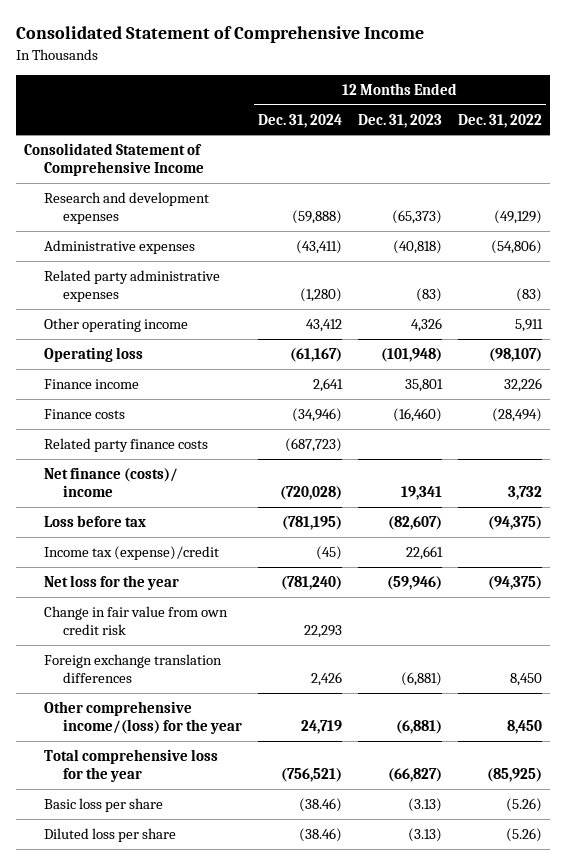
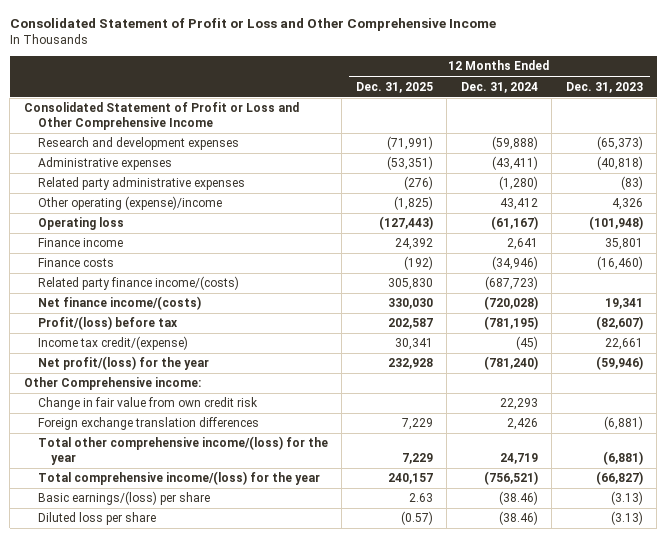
[15,26,424,44] Consolidated Statement of Comprehensive Income -> [9,18,496,32] Consolidated Statement of Profit or Loss and Other Comprehensive Income
[457,113,542,128] Dec. 31, 2022 -> none
none -> [355,81,433,93] Dec. 31, 2025
[23,143,204,176] Consolidated Statement of Comprehensive Income -> [23,102,299,131] Consolidated Statement of Profit or Loss and Other Comprehensive Income
[43,318,188,333] Other operating income -> [37,196,222,211] Other operating (expense)/income
[43,438,208,453] Related party finance costs -> [37,276,239,291] Related party finance income/(costs)
[43,467,178,497] Net finance (costs)/ income -> [37,296,201,311] Net finance income/(costs)
[43,515,146,528] Loss before tax -> [37,316,178,331] Profit/(loss) before tax
[43,546,219,561] Income tax (expense)/credit -> [37,336,188,351] Income tax credit/(expense)
[43,575,179,591] Net loss for the year -> [37,356,209,371] Net profit/(loss) for the year
none -> [23,377,201,391] Other Comprehensive income:
[43,701,243,734] Other comprehensive income/(loss) for the year -> [37,436,328,466] Total other comprehensive income/(loss) for the year
[43,749,218,782] Total comprehensive loss for the year -> [37,471,320,486] Total comprehensive income/(loss) for the year
[43,798,163,813] Basic loss per share -> [37,491,210,506] Basic earnings/(loss) per share

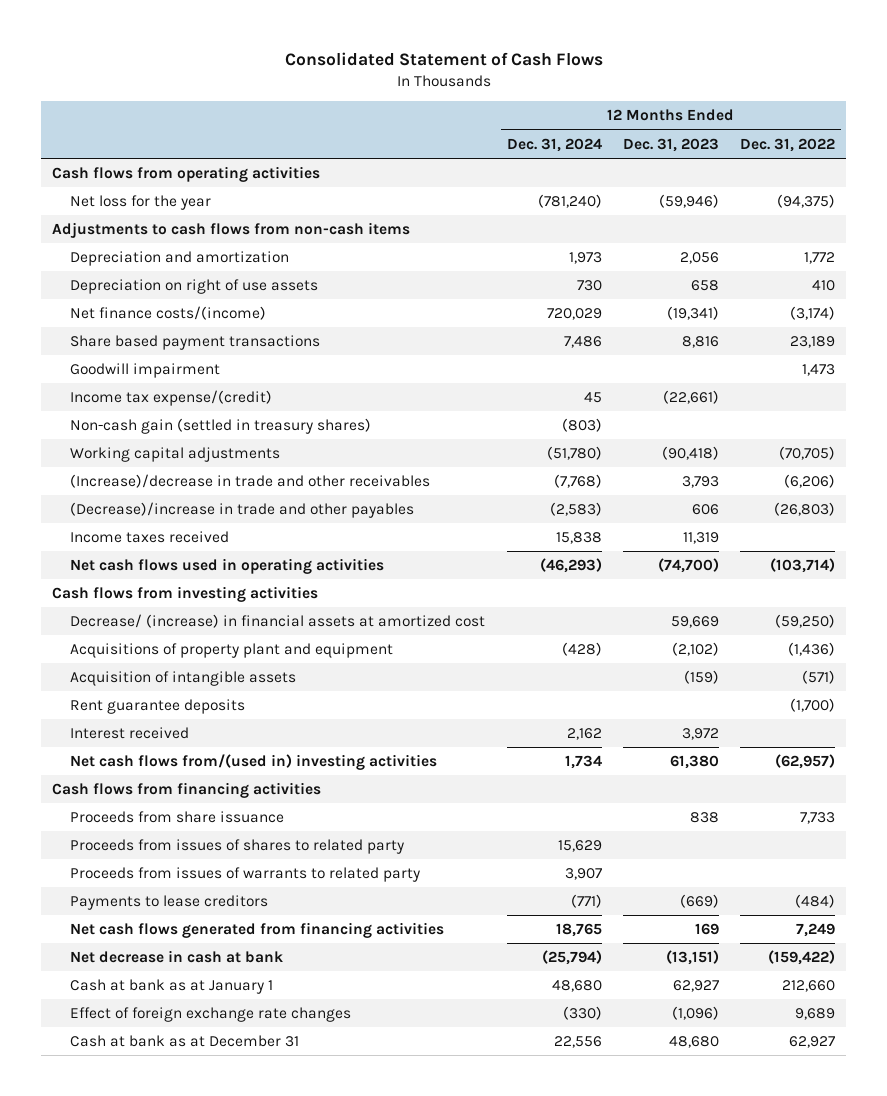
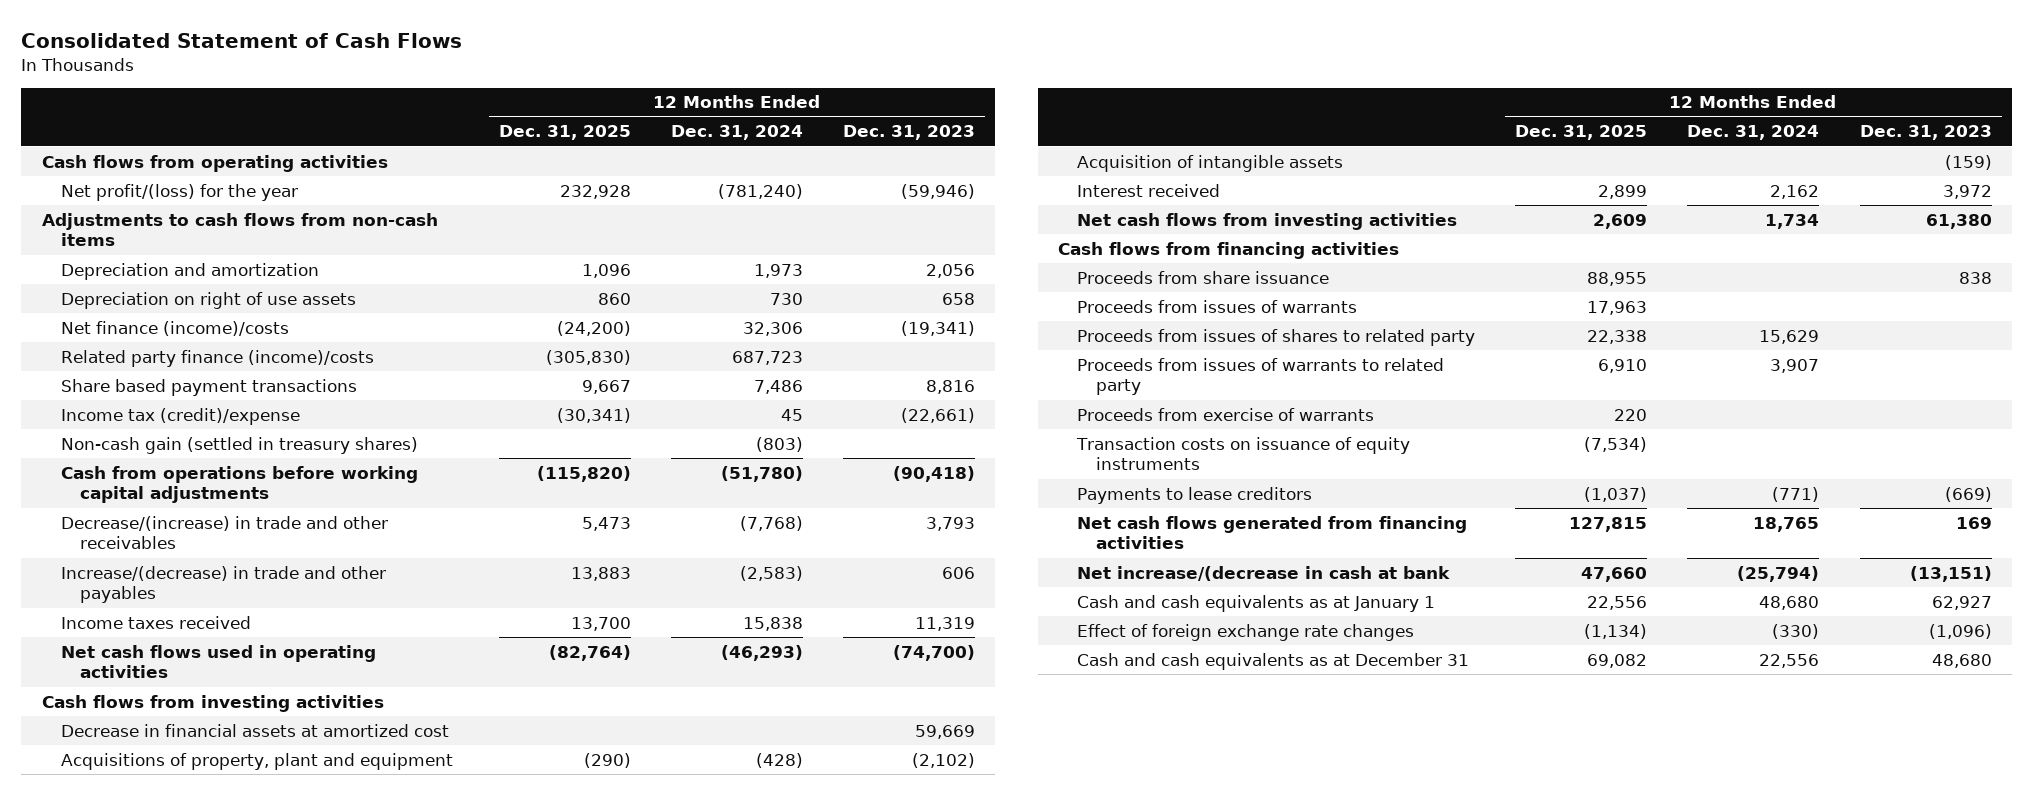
[740,137,836,152] Dec. 31, 2022 -> none
none -> [498,125,631,141] Dec. 31, 2025
[70,195,212,211] Net loss for the year -> [60,183,298,201] Net profit/(loss) for the year
[70,306,267,321] Net finance costs/(income) -> [60,320,289,336] Net finance (income)/costs
[546,308,602,321] 720,029 -> [743,321,804,336] 32,306
none -> [60,349,374,367] Related party finance (income)/costs
[70,363,221,379] Goodwill impairment -> none
[70,390,273,407] Income tax expense/(credit) -> [60,407,300,425] Income tax (credit)/expense
[70,447,281,463] Working capital adjustments -> [60,465,418,504] Cash from operations before working capital adjustments
[70,474,431,489] (Increase)/decrease in trade and other receivables -> [60,515,388,550] Decrease/(increase) in trade and other receivables
[70,502,415,519] (Decrease)/increase in trade and other payables -> [60,565,386,604] Increase/(decrease) in trade and other payables
[70,614,486,629] Decrease/ (increase) in financial assets at amortized cost -> [60,723,449,737] Decrease in financial assets at amortized cost
[70,643,394,659] Acquisitions of property plant and equipment -> [60,752,453,770] Acquisitions of property, plant and equipment
[70,699,246,715] Rent guarantee deposits -> none
[70,754,438,771] Net cash flows from/(used in) investing activities -> [1077,212,1458,230] Net cash flows from investing activities
none -> [1077,299,1358,313] Proceeds from issues of warrants
none -> [1077,407,1375,421] Proceeds from exercise of warrants
none -> [1076,436,1411,471] Transaction costs on issuance of equity instruments
[70,950,284,964] Net decrease in cash at bank -> [1077,565,1451,581] Net increase/(decrease in cash at bank
[70,979,274,995] Cash at bank as at January 1 -> [1077,594,1436,612] Cash and cash equivalents as at January 1
[70,1035,300,1048] Cash at bank as at December 31 -> [1077,652,1470,670] Cash and cash equivalents as at December 31

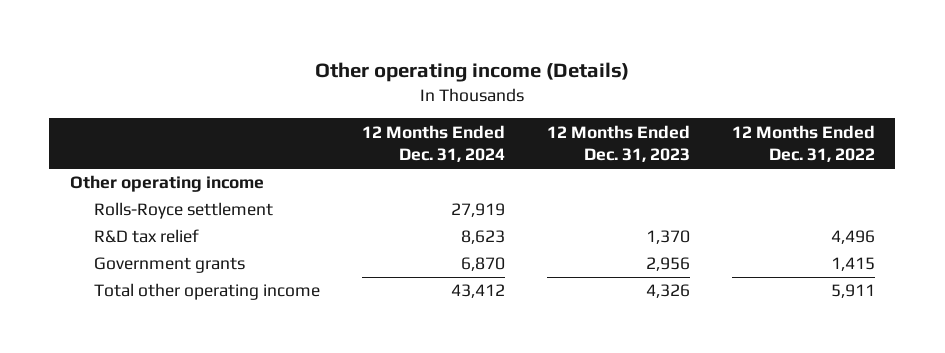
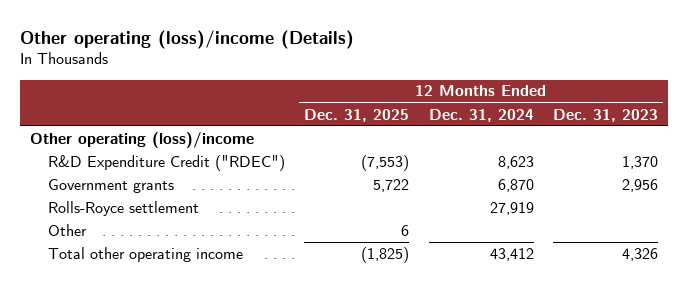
[315,61,630,82] Other operating income (Details) -> [19,29,354,49] Other operating (loss)/income (Details)
[731,124,875,163] 12 Months Ended Dec. 31, 2022 -> none
none -> [304,108,410,122] Dec. 31, 2025
[70,175,265,193] Other operating income -> [29,131,254,148] Other operating (loss)/income
[94,229,200,244] R&D tax relief -> [47,154,285,171] R&D Expenditure Credit ("RDEC")
[94,202,274,220] Rolls-Royce settlement -> [47,200,199,216] Rolls-Royce settlement
none -> [47,223,87,236] Other

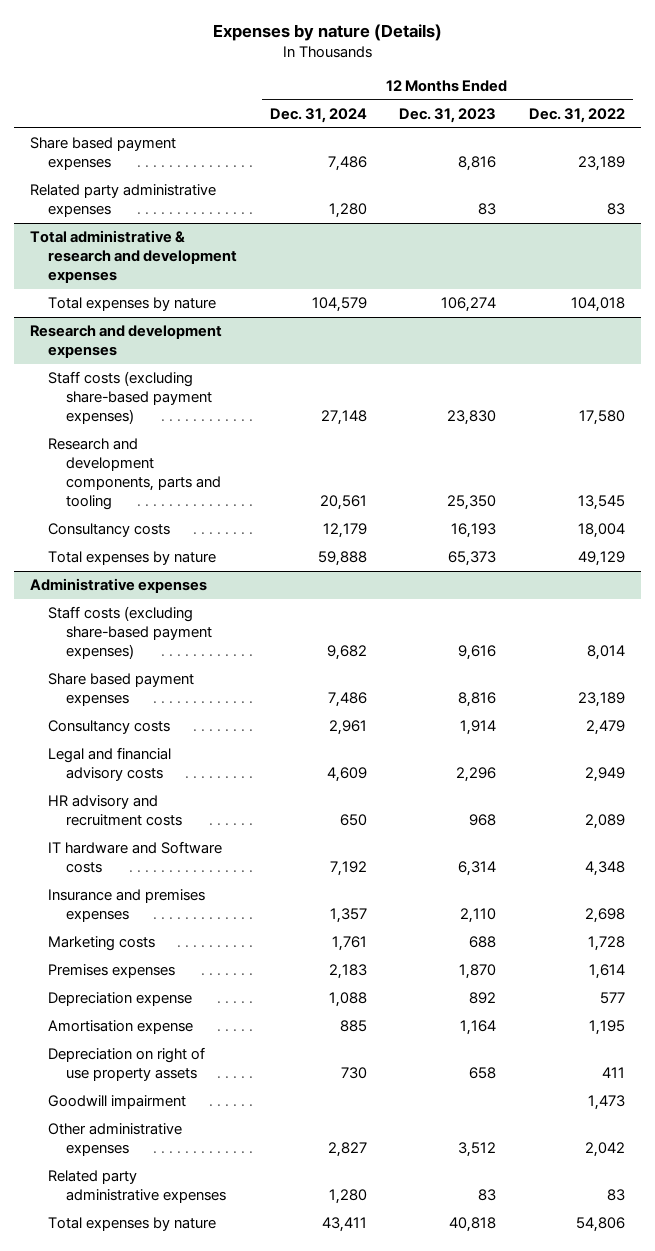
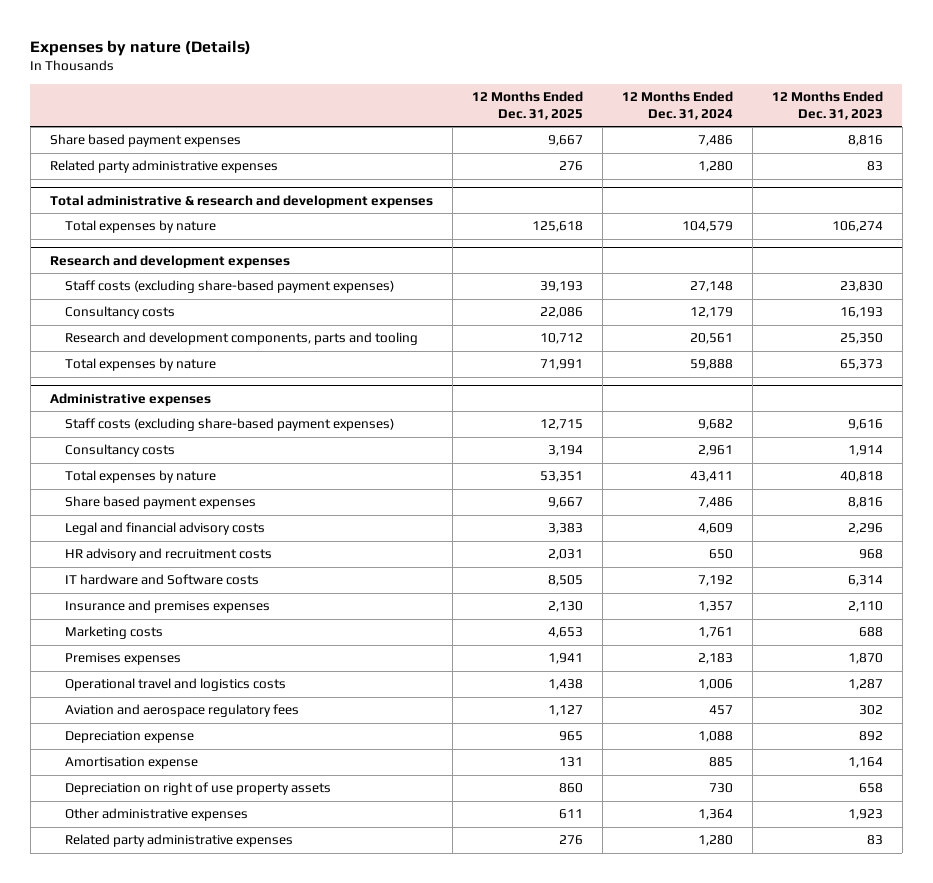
[528,107,625,123] Dec. 31, 2022 -> none
none -> [471,91,583,120] 12 Months Ended Dec. 31, 2025
[48,438,221,511] Research and development components, parts and tooling -> [64,332,418,346] Research and development components, parts and tooling
[48,1217,217,1232] Total expenses by nature -> [64,470,216,484] Total expenses by nature
[48,673,195,707] Share based payment expenses -> [64,496,256,510] Share based payment expenses
none -> [64,678,286,692] Operational travel and logistics costs
none -> [64,704,299,718] Aviation and aerospace regulatory fees
[48,1095,187,1110] Goodwill impairment -> none
[327,1142,367,1158] 2,827 -> [697,809,733,821] 1,364
[458,1142,497,1158] 3,512 -> [847,809,883,821] 1,923

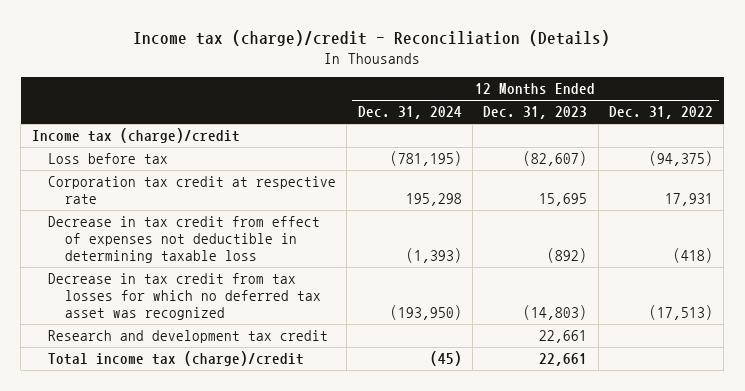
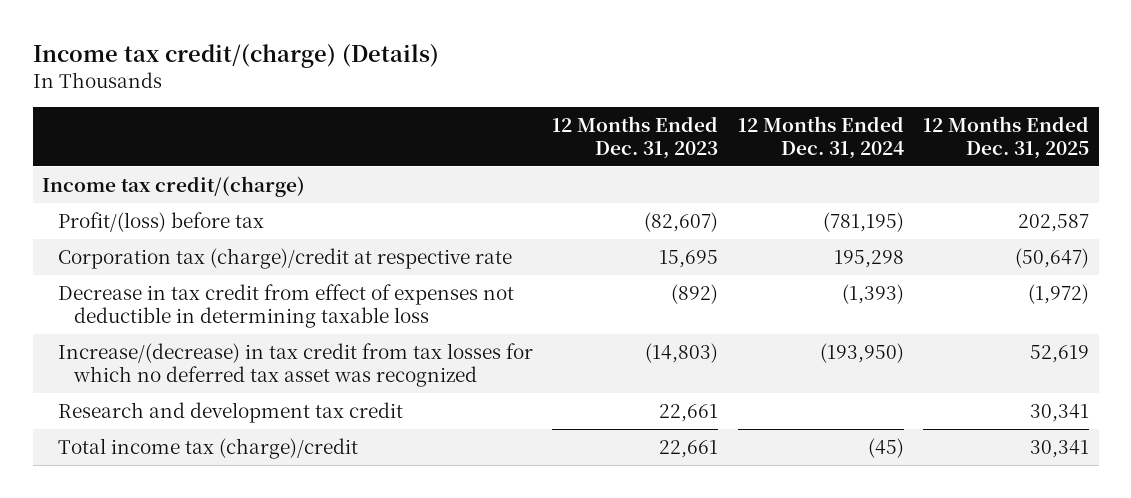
[133,30,611,47] Income tax (charge)/credit - Reconciliation (Details) -> [32,44,439,69] Income tax credit/(charge) (Details)
[609,106,714,120] Dec. 31, 2022 -> none
none -> [922,115,1089,159] 12 Months Ended Dec. 31, 2025
[31,128,240,144] Income tax (charge)/credit -> [42,175,306,197] Income tax credit/(charge)
[48,153,169,165] Loss before tax -> [58,211,265,232] Profit/(loss) before tax
[48,176,337,204] Corporation tax credit at respective rate -> [58,247,513,269] Corporation tax (charge)/credit at respective rate
[48,273,321,320] Decrease in tax credit from tax losses for which no deferred tax asset was recognized -> [58,342,534,388] Increase/(decrease) in tax credit from tax losses for which no deferred tax asset was recognized

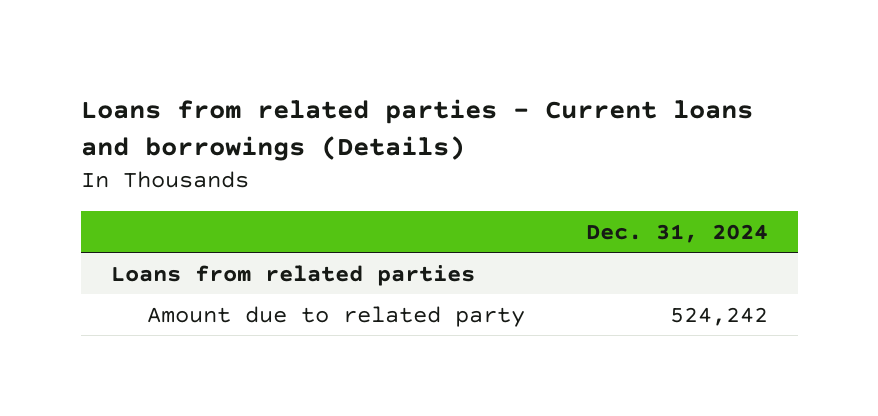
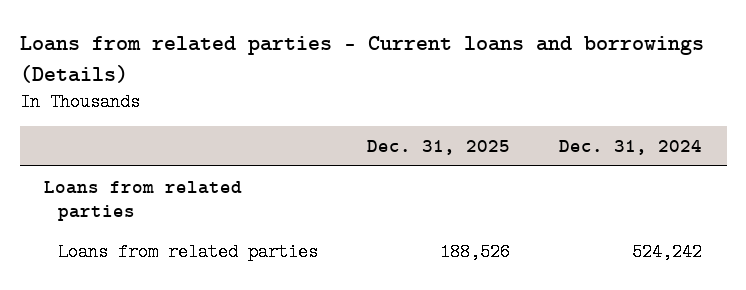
none -> [367,140,511,156] Dec. 31, 2025
[147,305,526,327] Amount due to related party -> [58,242,319,261] Loans from related parties

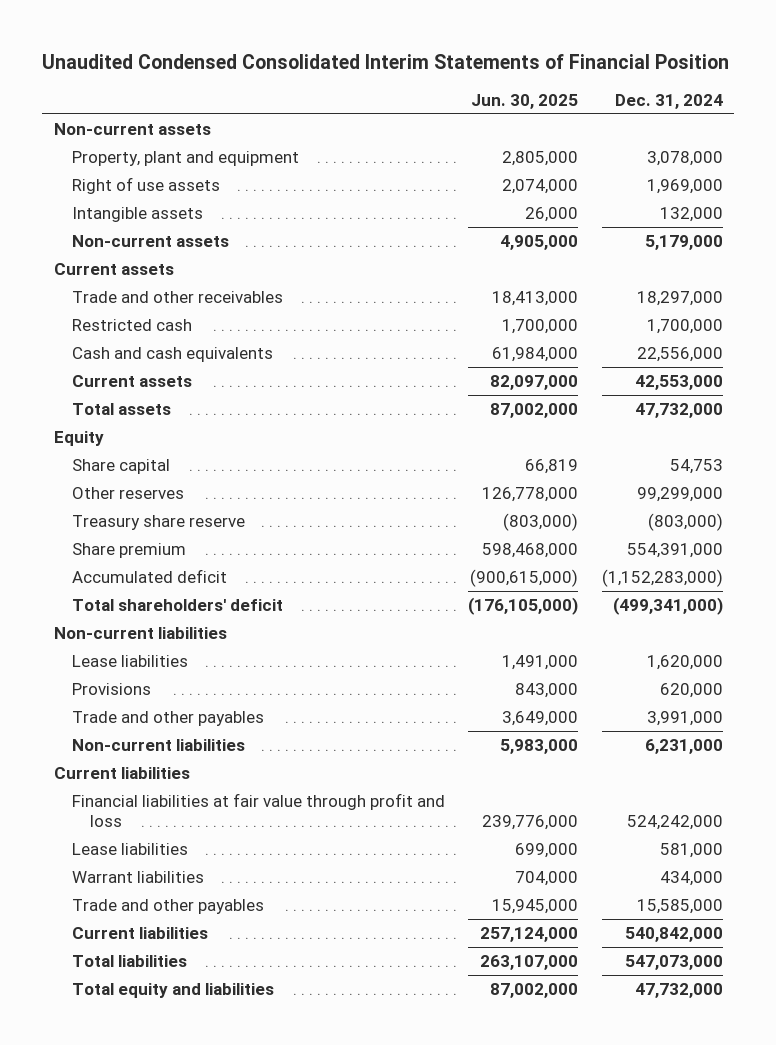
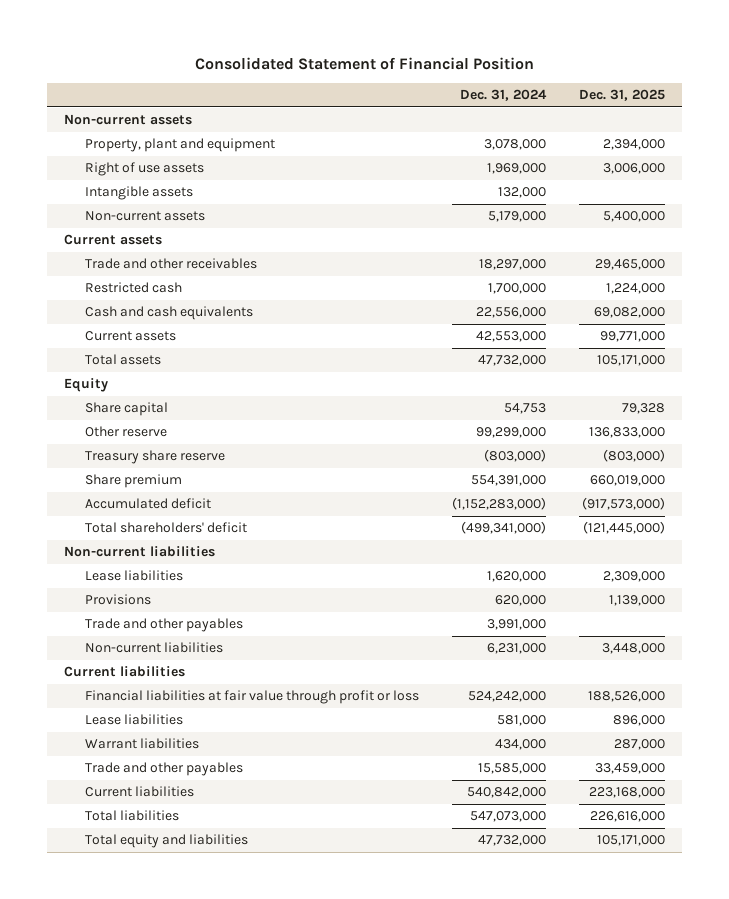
[42,53,730,69] Unaudited Condensed Consolidated Interim Statements of Financial Position -> [194,56,534,70] Consolidated Statement of Financial Position
[471,93,579,109] Jun. 30, 2025 -> none
none -> [579,89,666,102] Dec. 31, 2025
[71,487,184,500] Other reserves -> [84,426,167,438] Other reserve
[71,793,445,827] Financial liabilities at fair value through profit and loss -> [84,690,419,705] Financial liabilities at fair value through profit or loss

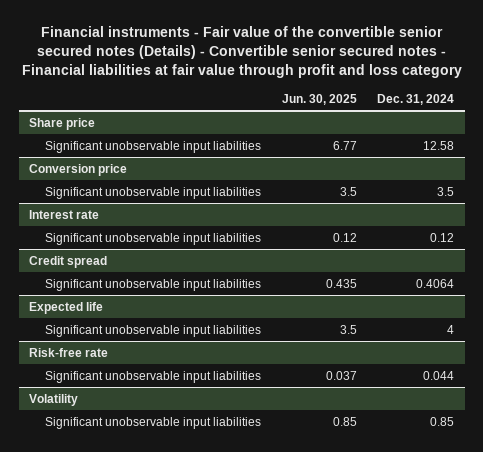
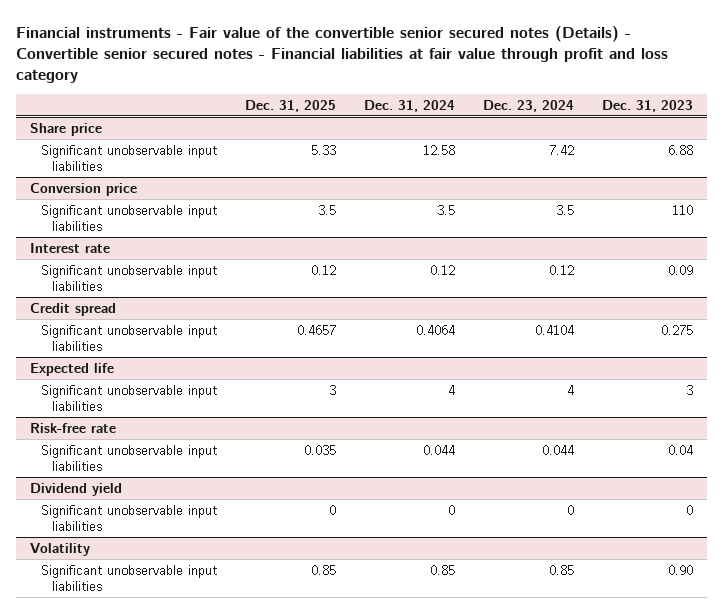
[281,93,357,105] Jun. 30, 2025 -> none
none -> [245,99,337,112] Dec. 31, 2025
none -> [482,99,574,112] Dec. 23, 2024
none -> [601,99,693,112] Dec. 31, 2023
none -> [30,482,123,496] Dividend yield
none -> [41,504,218,532] Significant unobservable input liabilities

